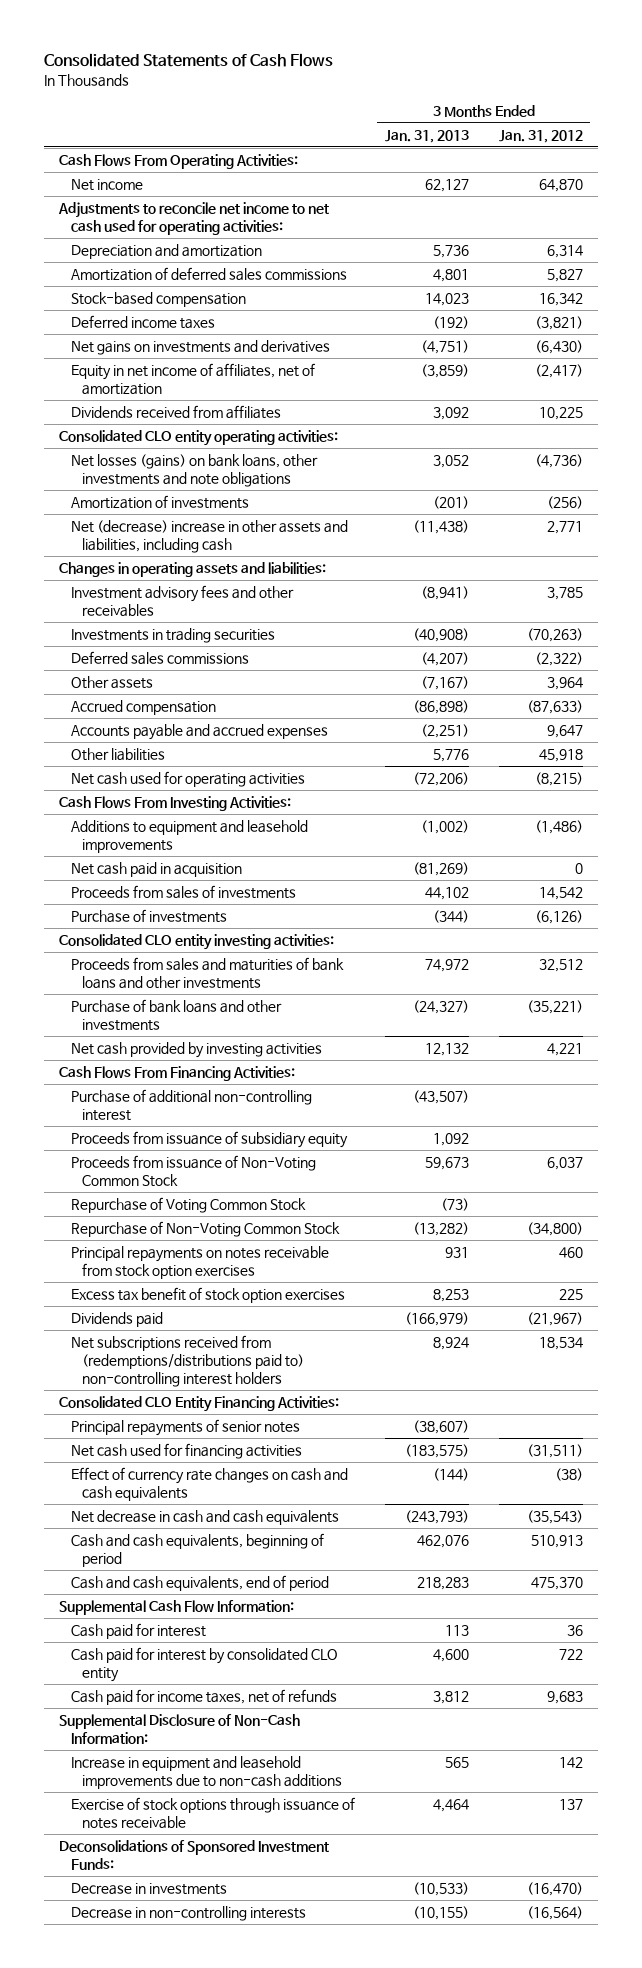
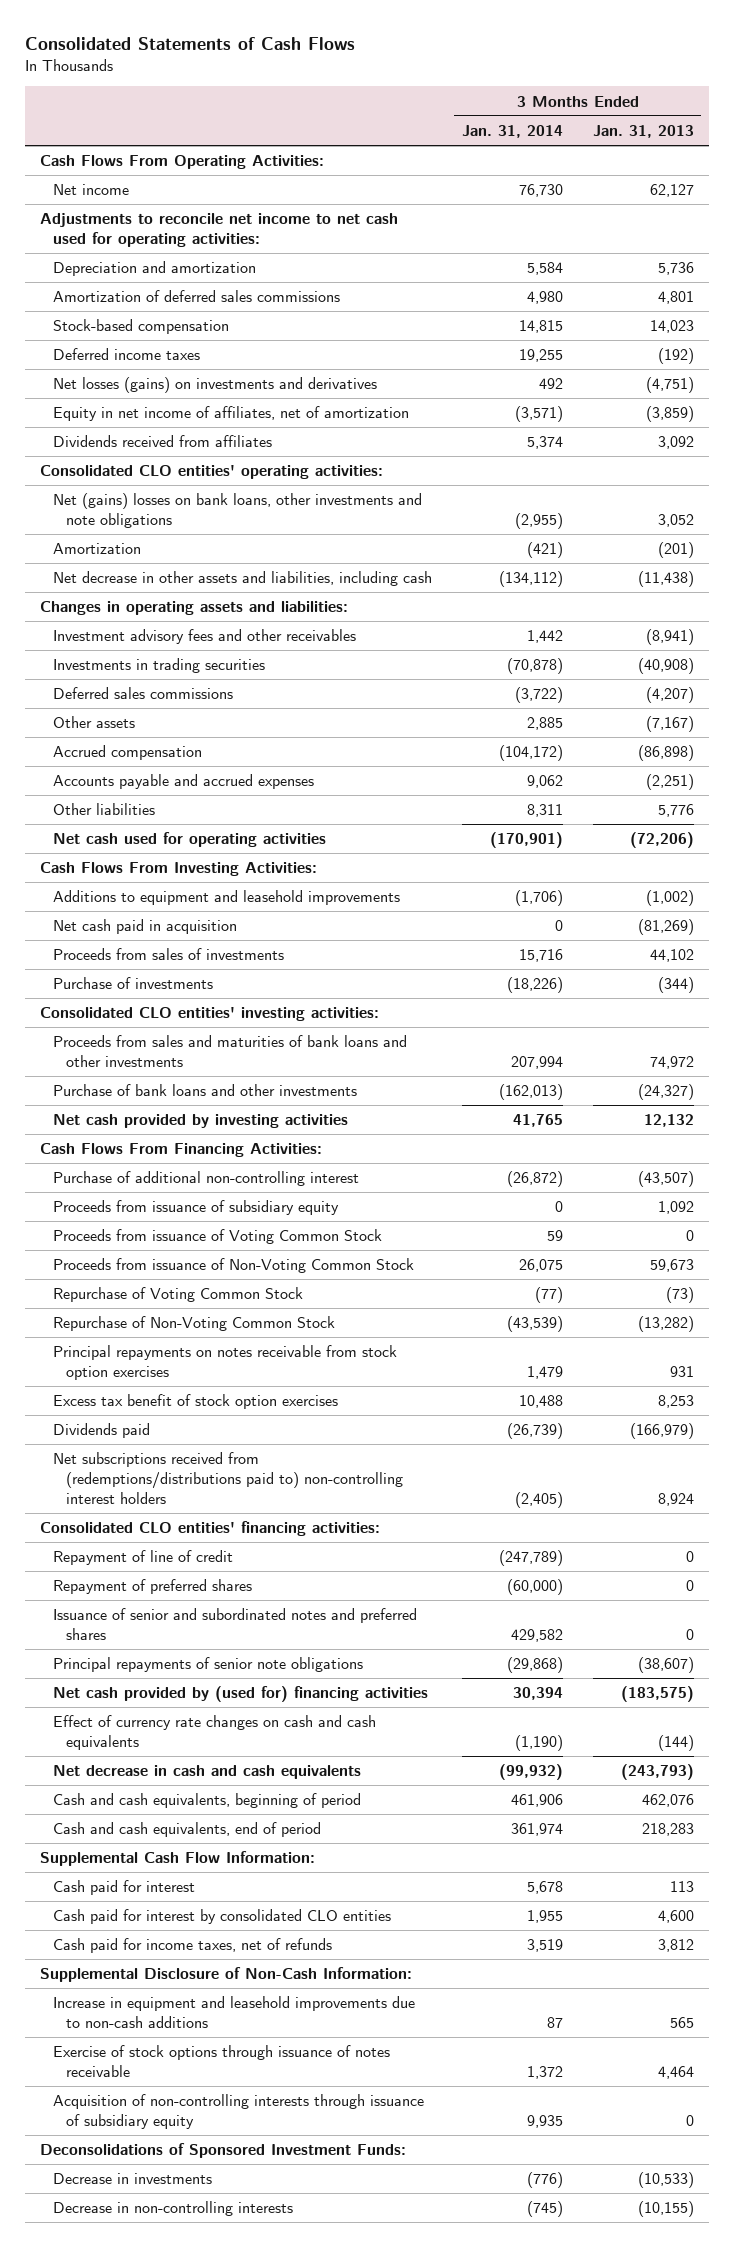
[498,129,583,143] Jan. 31, 2012 -> none
none -> [461,124,563,138] Jan. 31, 2014
[70,340,330,356] Net gains on investments and derivatives -> [52,377,377,394] Net losses (gains) on investments and derivatives
[59,430,339,447] Consolidated CLO entity operating activities: -> [40,465,384,480] Consolidated CLO entities' operating activities:
[70,454,318,488] Net losses (gains) on bank loans, other investments and note obligations -> [52,493,422,529] Net (gains) losses on bank loans, other investments and note obligations
[70,495,249,510] Amortization of investments -> [52,543,141,555] Amortization
[70,520,348,554] Net (decrease) increase in other assets and liabilities, including cash -> [52,571,432,587] Net decrease in other assets and liabilities, including cash
[59,934,335,951] Consolidated CLO entity investing activities: -> [40,1007,380,1022] Consolidated CLO entities' investing activities:
none -> [52,1229,382,1245] Proceeds from issuance of Voting Common Stock
[59,1396,340,1413] Consolidated CLO Entity Financing Activities: -> [40,1521,381,1537] Consolidated CLO entities' financing activities:
none -> [52,1550,233,1566] Repayment of line of credit
none -> [52,1579,252,1595] Repayment of preferred shares
none -> [52,1608,417,1641] Issuance of senior and subordinated notes and preferred shares
[70,1419,300,1437] Principal repayments of senior notes -> [52,1657,363,1673] Principal repayments of senior note obligations
[70,1443,302,1460] Net cash used for financing activities -> [52,1686,428,1703] Net cash provided by (used for) financing activities
[70,1647,338,1683] Cash paid for interest by consolidated CLO entity -> [52,1909,391,1925] Cash paid for interest by consolidated CLO entities
none -> [52,2094,424,2130] Acquisition of non-controlling interests through issuance of subsidiary equity

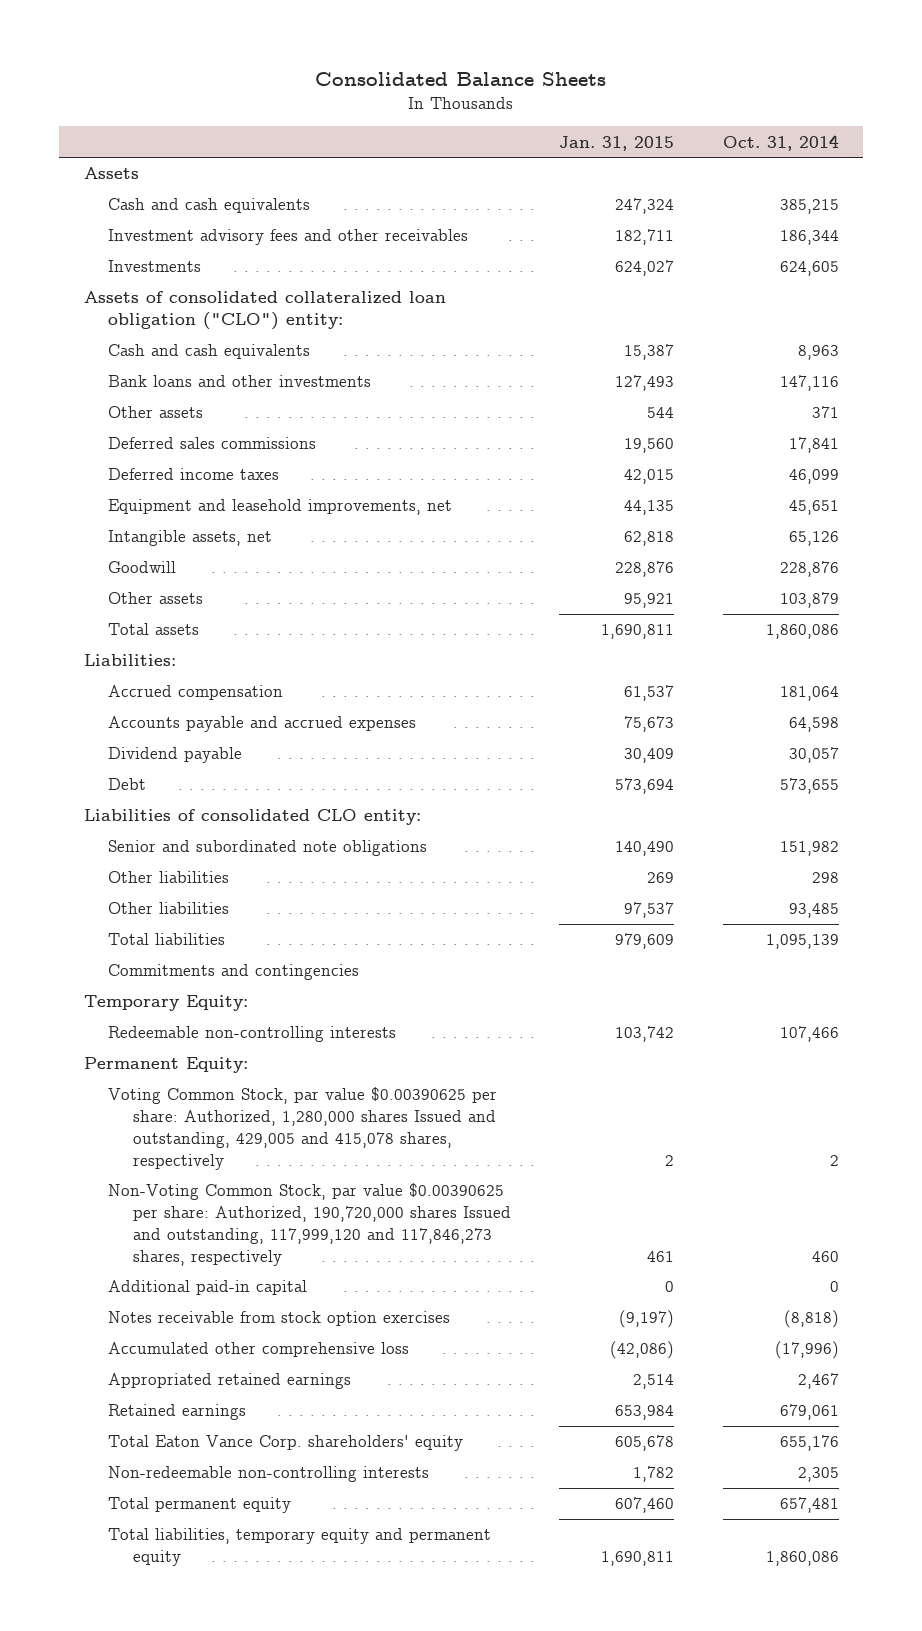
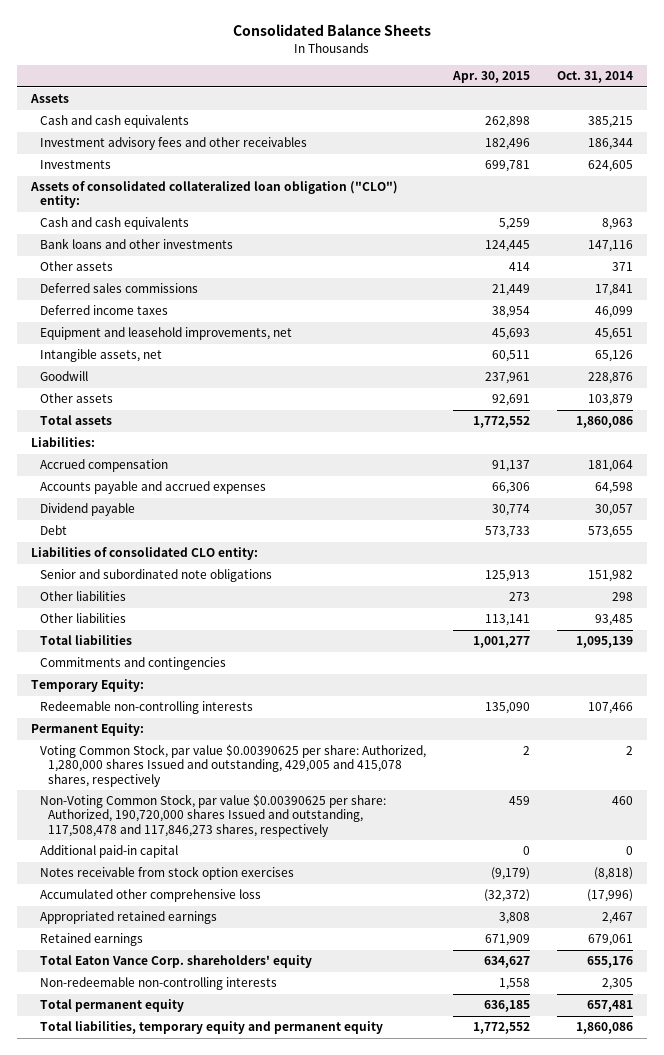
[559,135,675,151] Jan. 31, 2015 -> none
none -> [451,71,530,84] Apr. 30, 2015
[108,1183,511,1266] Non-Voting Common Stock, par value $0.00390625 per share: Authorized, 190,720,000 shares Issued and outstanding, 117,999,120 and 117,846,273 shares, respectively -> [39,794,386,837] Non-Voting Common Stock, par value $0.00390625 per share: Authorized, 190,720,000 shares Issued and outstanding, 117,508,478 and 117,846,273 shares, respectively

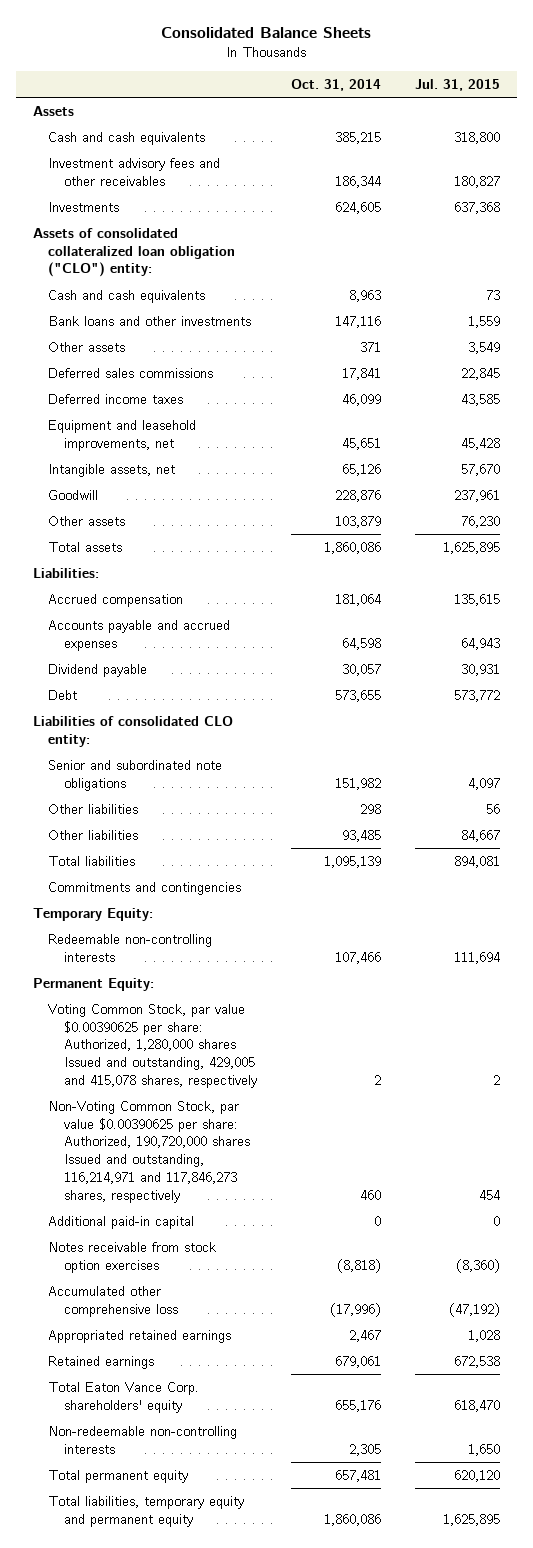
[451,71,530,84] Apr. 30, 2015 -> none
none -> [414,78,500,91] Jul. 31, 2015
[39,794,386,837] Non-Voting Common Stock, par value $0.00390625 per share: Authorized, 190,720,000 shares Issued and outstanding, 117,508,478 and 117,846,273 shares, respectively -> [48,1100,250,1203] Non-Voting Common Stock, par value $0.00390625 per share: Authorized, 190,720,000 shares Issued and outstanding, 116,214,971 and 117,846,273 shares, respectively

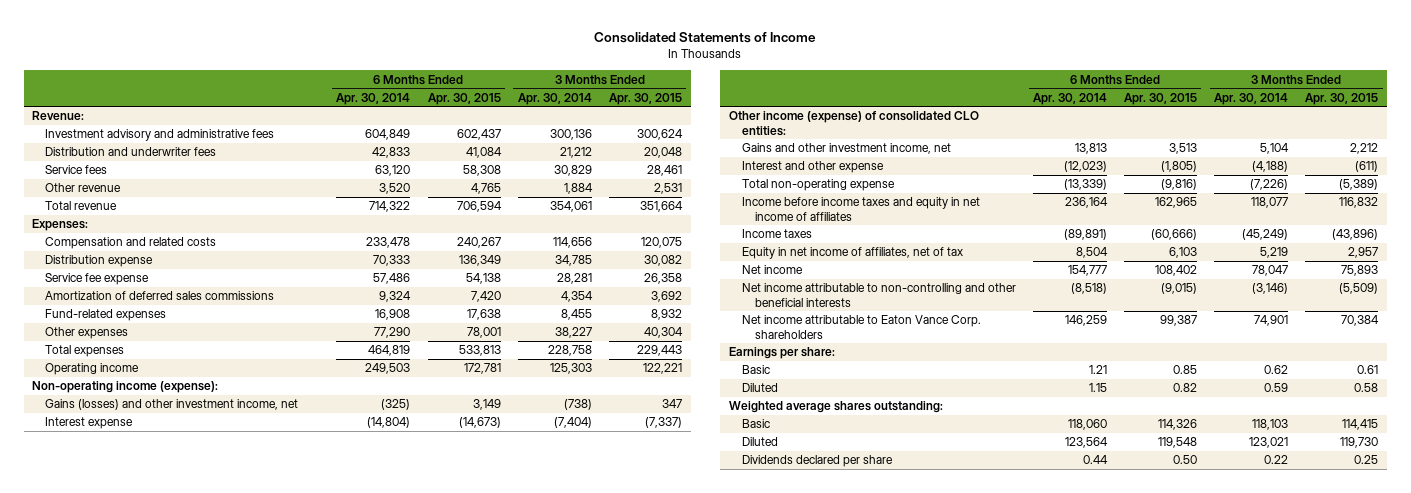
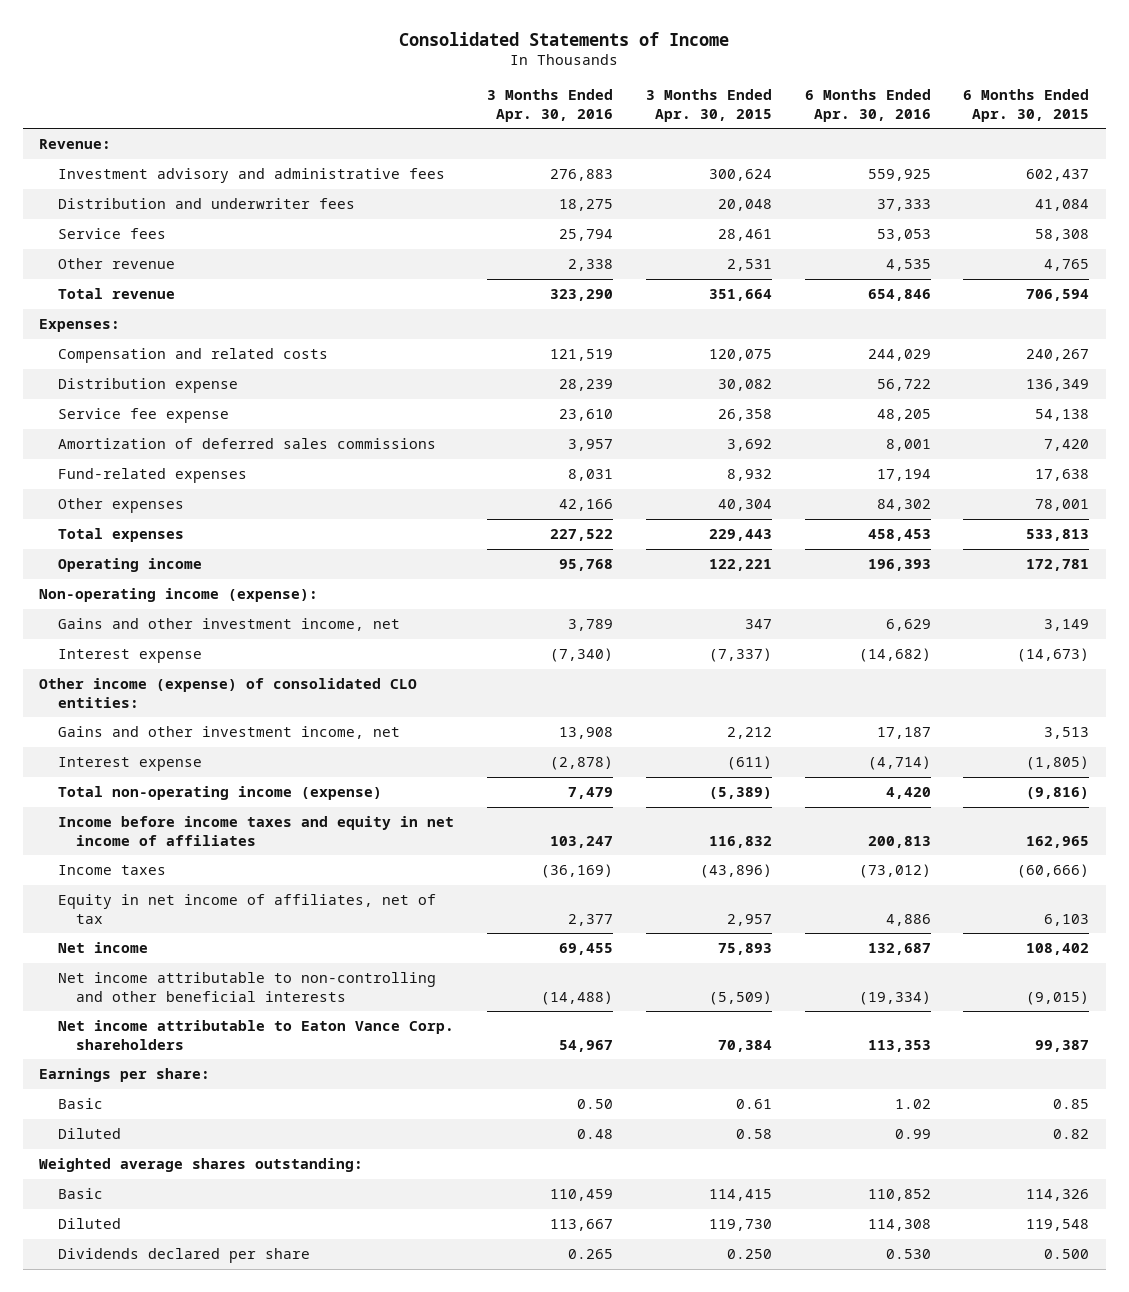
[336,92,411,105] Apr. 30, 2014 -> none
[517,92,592,105] Apr. 30, 2014 -> none
none -> [486,88,613,122] 3 Months Ended Apr. 30, 2016
none -> [804,88,931,122] 6 Months Ended Apr. 30, 2016
[45,399,299,411] Gains (losses) and other investment income, net -> [57,618,400,632] Gains and other investment income, net
[741,161,884,174] Interest and other expense -> [57,757,202,772] Interest expense
[741,179,895,192] Total non-operating expense -> [57,786,382,801] Total non-operating income (expense)
[1173,455,1198,465] 0.50 -> [1044,1249,1090,1260] 0.500
[1354,455,1379,465] 0.25 -> [726,1249,772,1260] 0.250

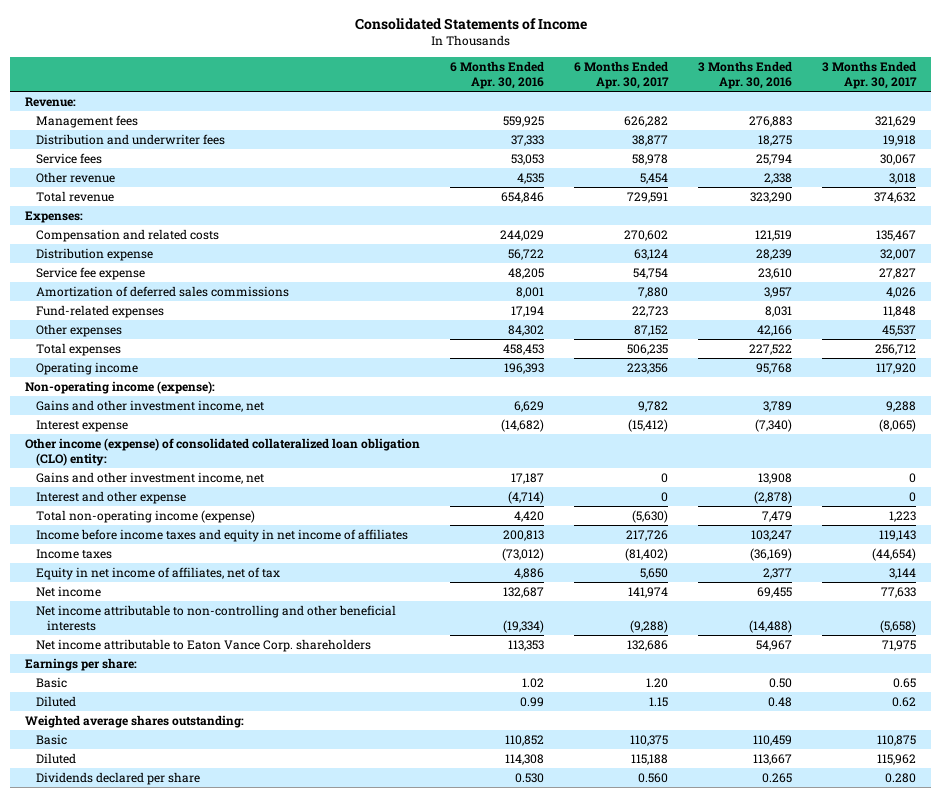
[645,88,772,122] 3 Months Ended Apr. 30, 2015 -> none
[963,88,1090,122] 6 Months Ended Apr. 30, 2015 -> none
none -> [574,61,670,90] 6 Months Ended Apr. 30, 2017
none -> [822,61,918,90] 3 Months Ended Apr. 30, 2017
[57,168,445,184] Investment advisory and administrative fees -> [36,114,139,128] Management fees
[39,678,418,708] Other income (expense) of consolidated CLO entities: -> [25,437,421,466] Other income (expense) of consolidated collateralized loan obligation (CLO) entity:
[57,757,202,772] Interest expense -> [36,490,187,504] Interest and other expense

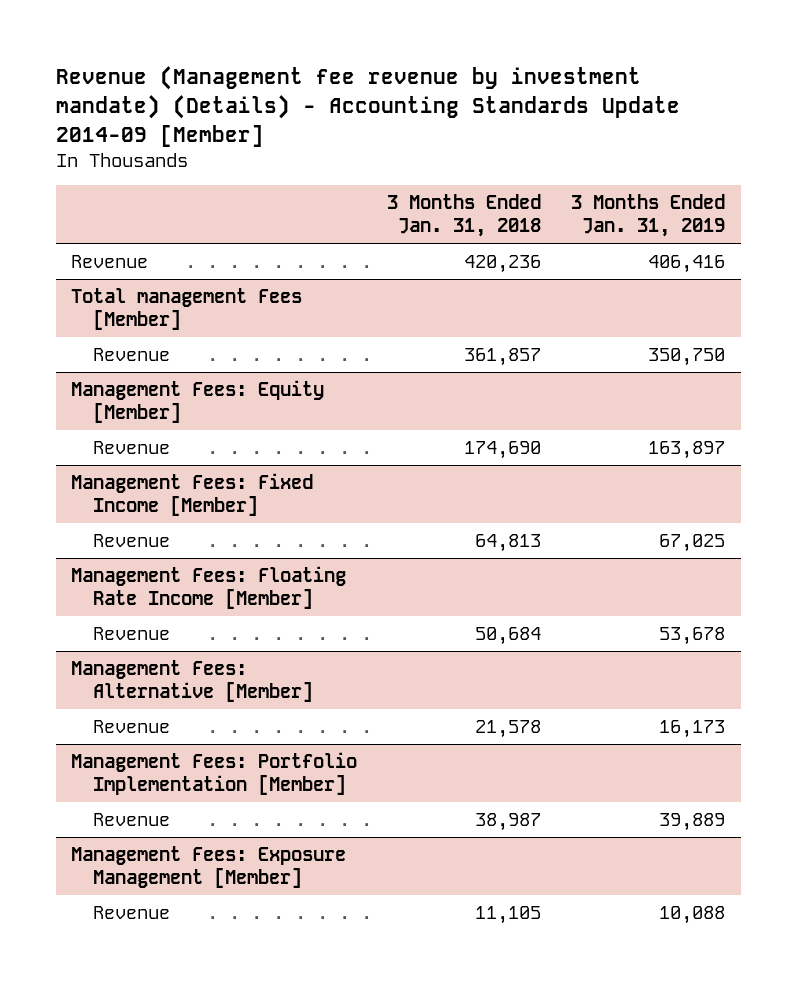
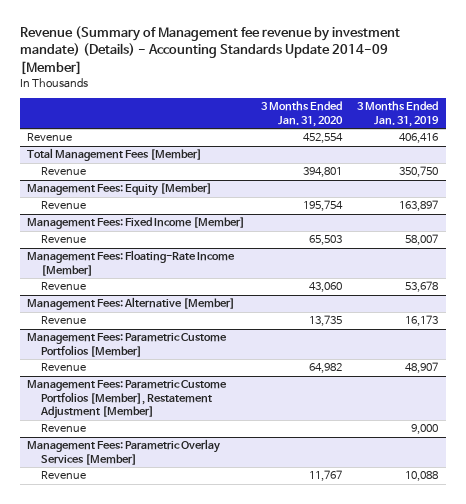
[55,66,680,147] Revenue (Management fee revenue by investment mandate) (Details) - Accounting Standards Update 2014-09 [Member] -> [19,25,400,75] Revenue (Summary of Management fee revenue by investment mandate) (Details) - Accounting Standards Update 2014-09 [Member]
[387,193,542,238] 3 Months Ended Jan. 31, 2018 -> none
none -> [260,101,343,127] 3 Months Ended Jan. 31, 2020
[70,287,302,331] Total management Fees [Member] -> [27,148,203,162] Total Management Fees [Member]
[659,533,726,552] 67,025 -> [405,234,439,246] 58,007
[70,565,346,610] Management Fees: Floating Rate Income [Member] -> [27,250,236,276] Management Fees: Floating-Rate Income [Member]
[70,751,357,796] Management Fees: Portfolio Implementation [Member] -> [27,333,228,357] Management Fees: Parametric Custome Portfolios [Member]
[659,812,726,831] 39,889 -> [405,362,439,374] 48,907
none -> [27,380,228,420] Management Fees: Parametric Custome Portfolios [Member], Restatement Adjustment [Member]
none -> [40,424,86,433] Revenue
[70,845,346,889] Management Fees: Exposure Management [Member] -> [27,439,221,465] Management Fees: Parametric Overlay Services [Member]

